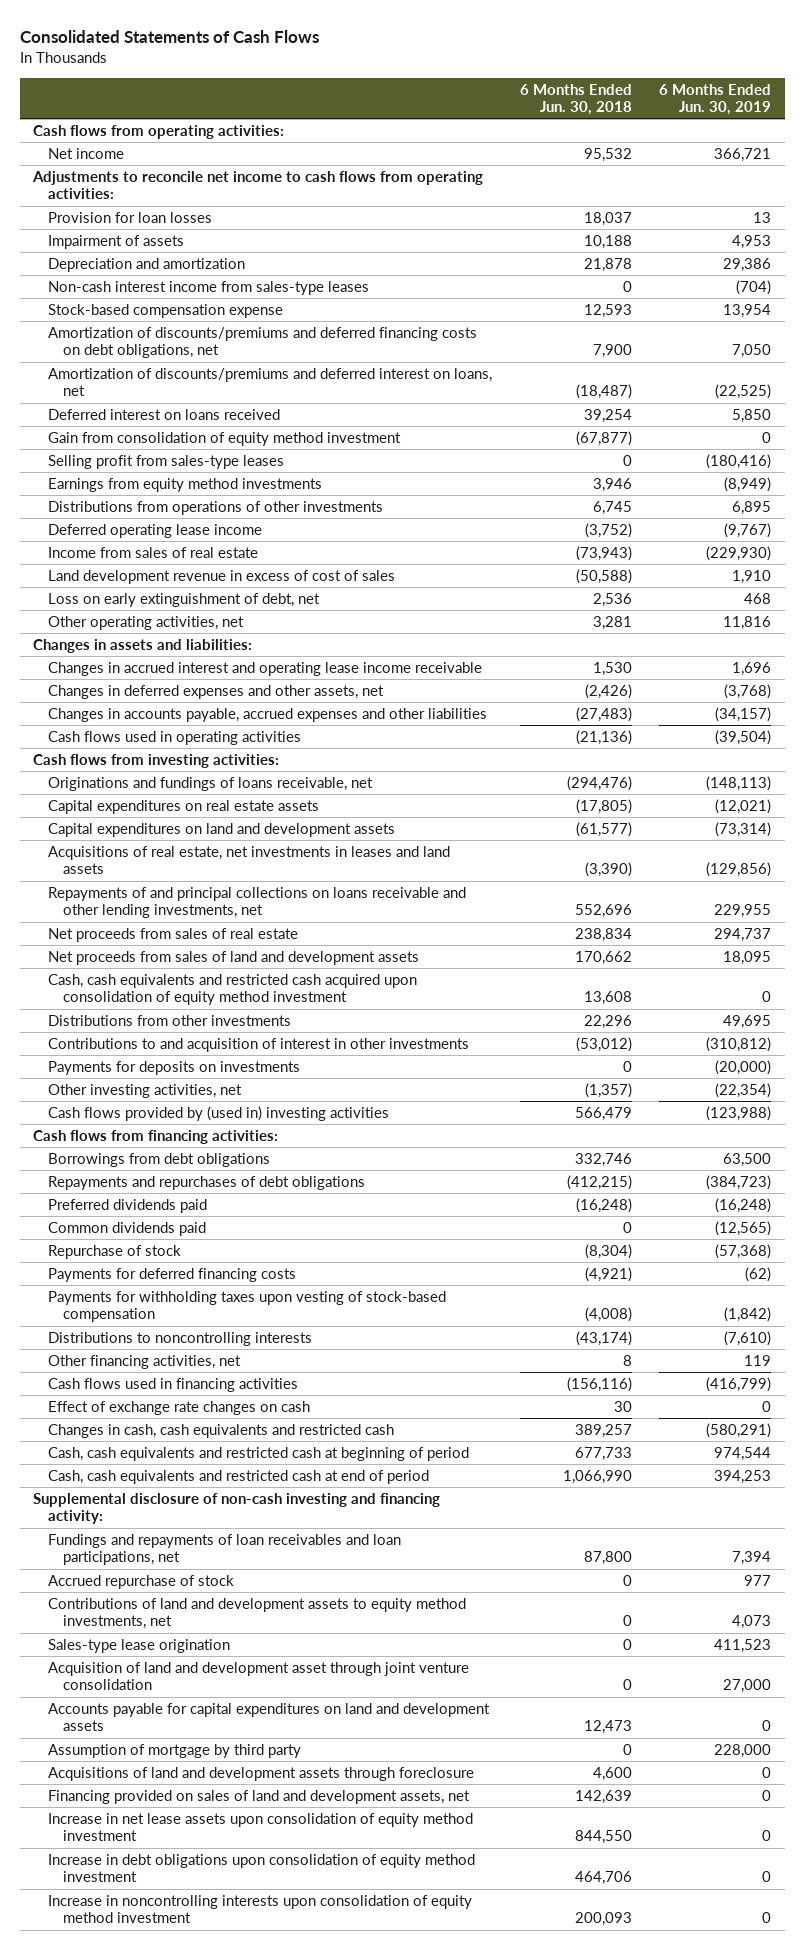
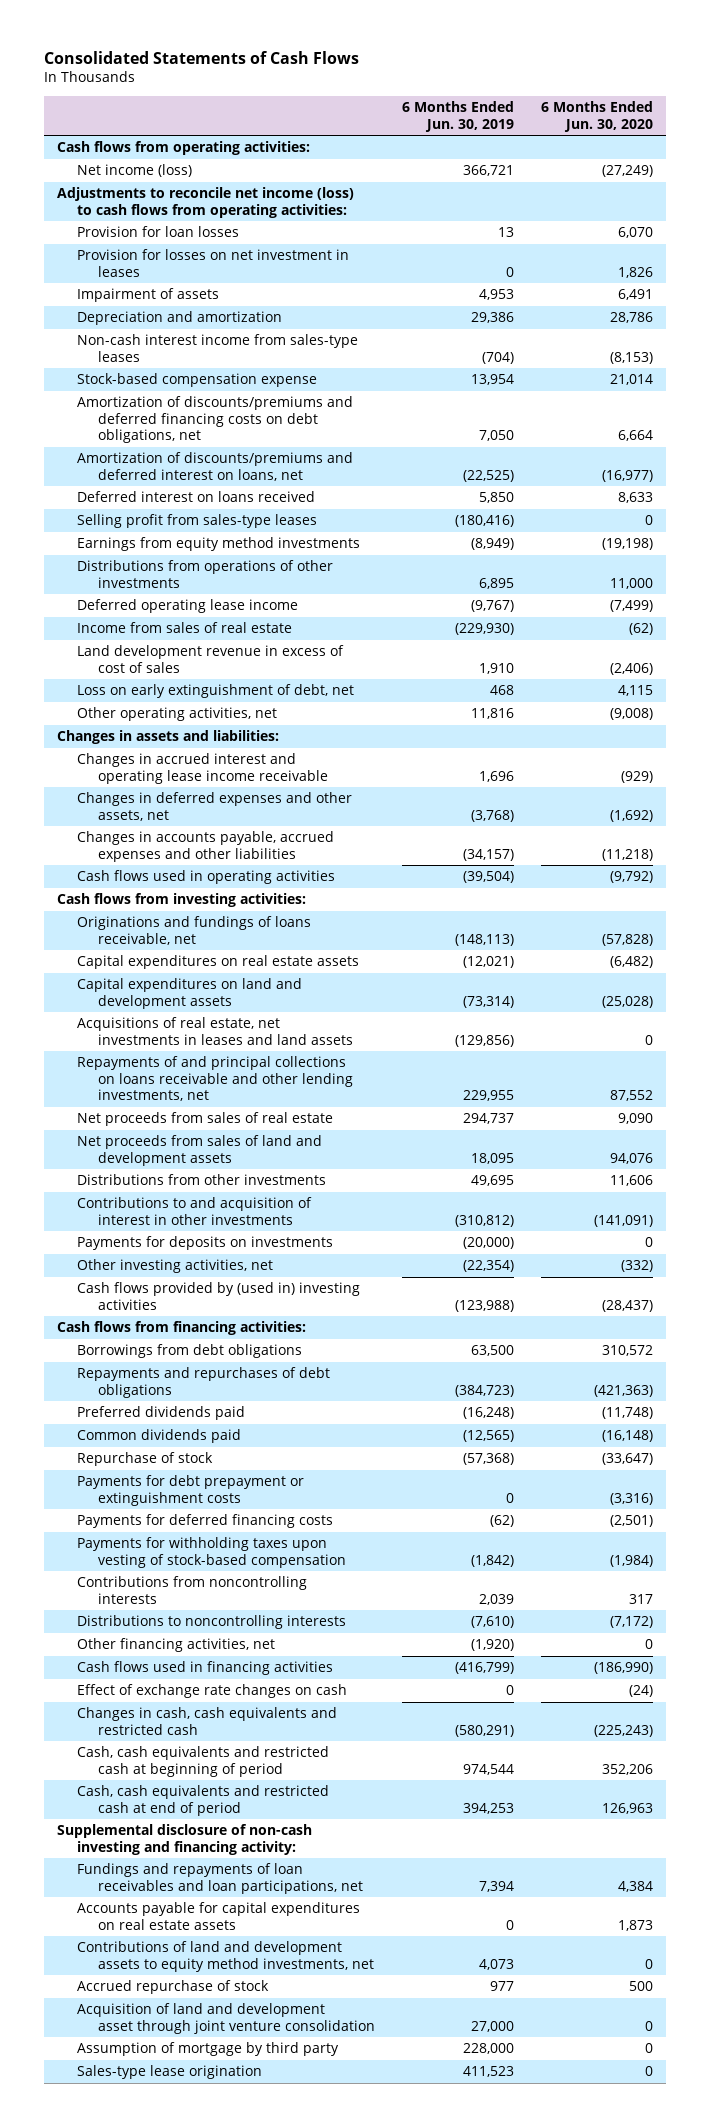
[519,83,632,116] 6 Months Ended Jun. 30, 2018 -> none
none -> [540,101,653,132] 6 Months Ended Jun. 30, 2020
[48,147,125,159] Net income -> [77,164,193,178] Net income (loss)
[32,170,484,200] Adjustments to reconcile net income to cash flows from operating activities: -> [57,187,355,218] Adjustments to reconcile net income (loss) to cash flows from operating activities:
none -> [77,249,350,277] Provision for losses on net investment in leases
[48,431,402,446] Gain from consolidation of equity method investment -> none
[48,973,418,1006] Cash, cash equivalents and restricted cash acquired upon consolidation of equity method investment -> none
none -> [77,1475,305,1506] Payments for debt prepayment or extinguishment costs
none -> [77,1576,308,1604] Contributions from noncontrolling interests
[744,1354,772,1366] 119 -> [470,1639,514,1652] (1,920)
none -> [77,1902,361,1930] Accounts payable for capital expenditures on real estate assets
[48,1574,235,1589] Accrued repurchase of stock -> [77,1980,270,1995] Accrued repurchase of stock
[48,1702,491,1732] Accounts payable for capital expenditures on land and development assets -> none
[48,1766,475,1781] Acquisitions of land and development assets through foreclosure -> none
[48,1789,471,1804] Financing provided on sales of land and development assets, net -> none
[48,1812,474,1842] Increase in net lease assets upon consolidation of equity method investment -> none
[48,1853,476,1883] Increase in debt obligations upon consolidation of equity method investment -> none
[48,1894,473,1924] Increase in noncontrolling interests upon consolidation of equity method investment -> none
[48,1638,231,1653] Sales-type lease origination -> [77,2065,263,2080] Sales-type lease origination

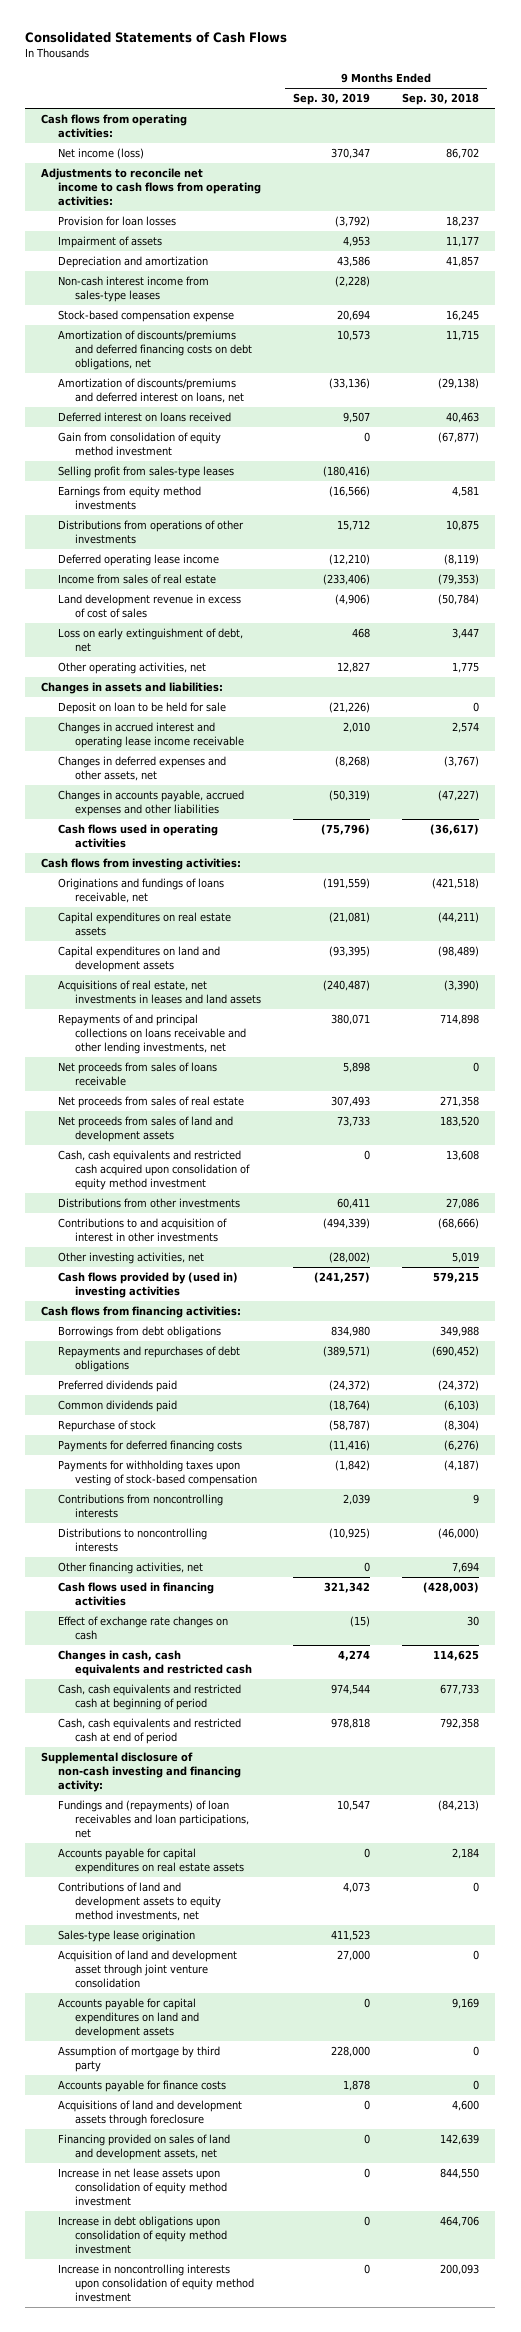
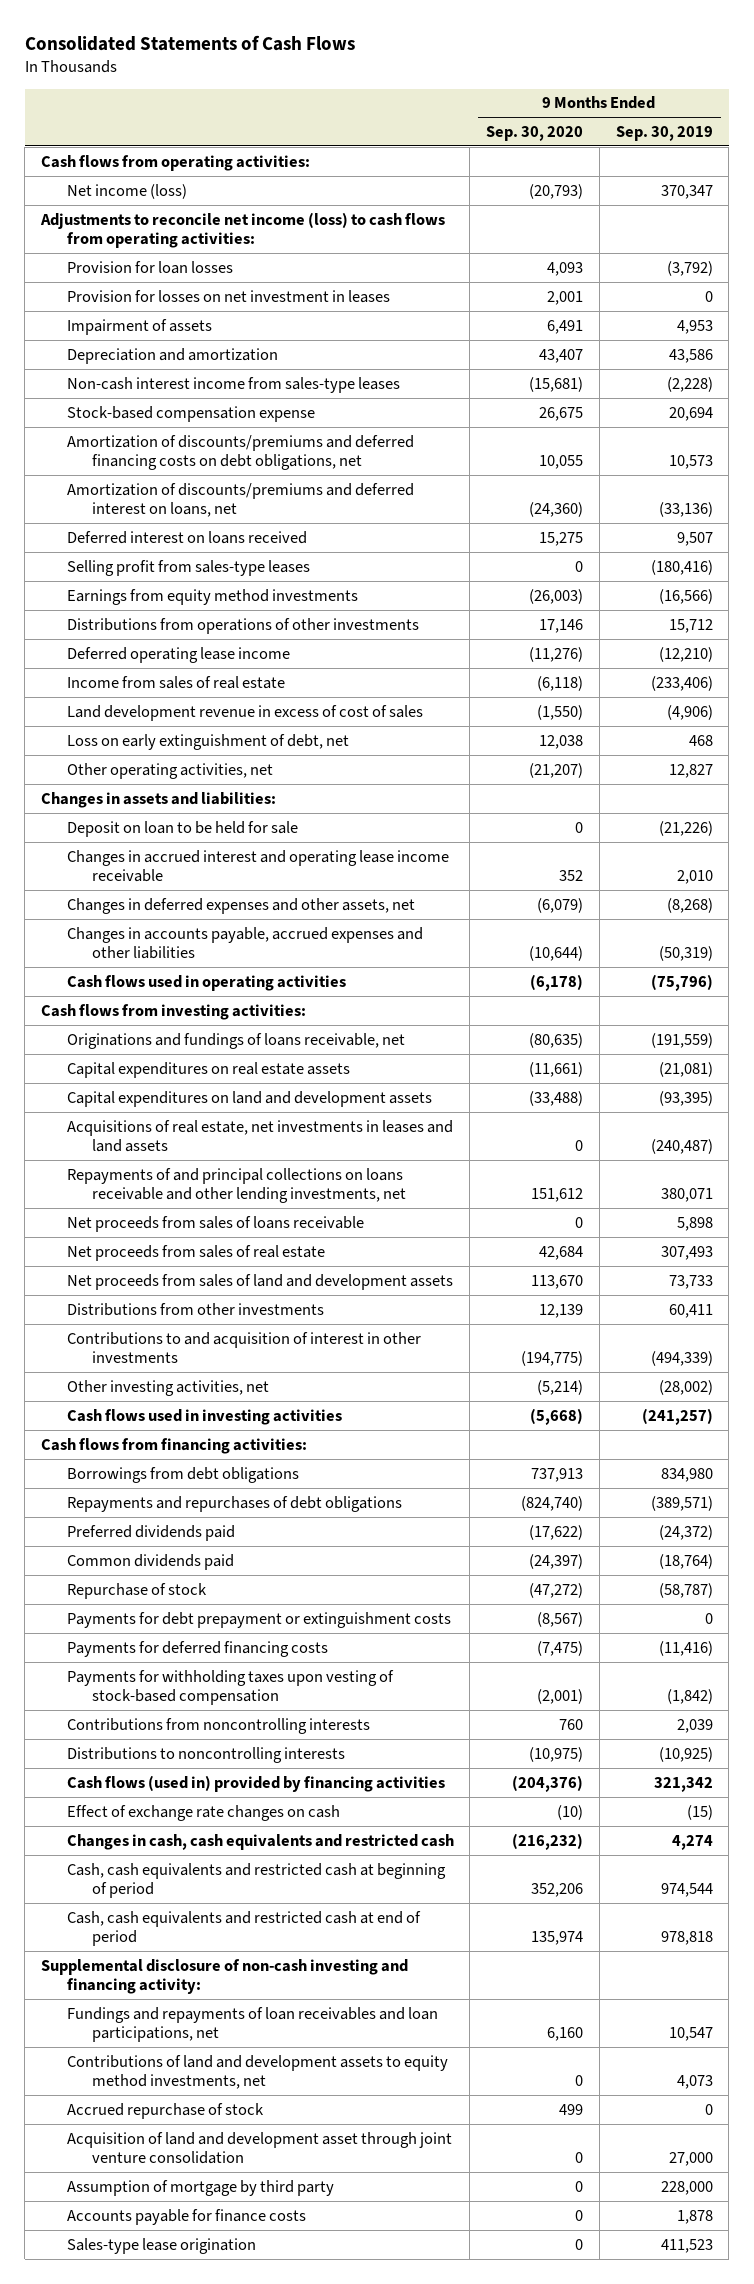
[402,93,480,106] Sep. 30, 2018 -> none
none -> [486,125,584,141] Sep. 30, 2020
[41,168,262,206] Adjustments to reconcile net income to cash flows from operating activities: -> [40,211,446,249] Adjustments to reconcile net income (loss) to cash flows from operating activities:
none -> [66,289,390,303] Provision for losses on net investment in leases
[58,432,222,456] Gain from consolidation of equity method investment -> none
[58,1150,250,1190] Cash, cash equivalents and restricted cash acquired upon consolidation of equity method investment -> none
[58,1272,239,1298] Cash flows provided by (used in) investing activities -> [66,1408,342,1425] Cash flows used in investing activities
none -> [66,1611,451,1628] Payments for debt prepayment or extinguishment costs
[58,1562,204,1575] Other financing activities, net -> none
[58,1582,215,1606] Cash flows used in financing activities -> [66,1774,445,1792] Cash flows (used in) provided by financing activities
[58,1848,244,1874] Accounts payable for capital expenditures on real estate assets -> none
[58,1800,249,1838] Fundings and (repayments) of loan receivables and loan participations, net -> [66,2006,438,2043] Fundings and repayments of loan receivables and loan participations, net
none -> [66,2102,264,2119] Accrued repurchase of stock
[58,1998,199,2038] Accounts payable for capital expenditures on land and development assets -> none
[58,2100,243,2126] Acquisitions of land and development assets through foreclosure -> none
[58,2134,231,2160] Financing provided on sales of land and development assets, net -> none
[58,2168,227,2206] Increase in net lease assets upon consolidation of equity method investment -> none
[58,2216,227,2254] Increase in debt obligations upon consolidation of equity method investment -> none
[58,2264,254,2302] Increase in noncontrolling interests upon consolidation of equity method investment -> none
[58,1930,196,1943] Sales-type lease origination -> [66,2237,256,2254] Sales-type lease origination

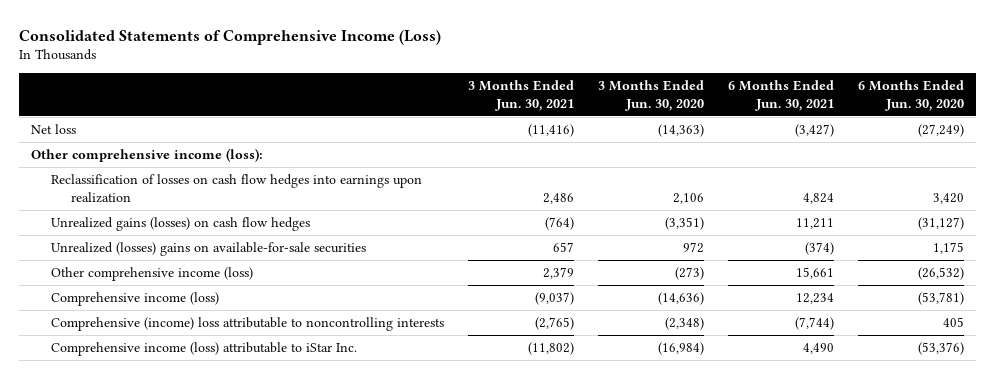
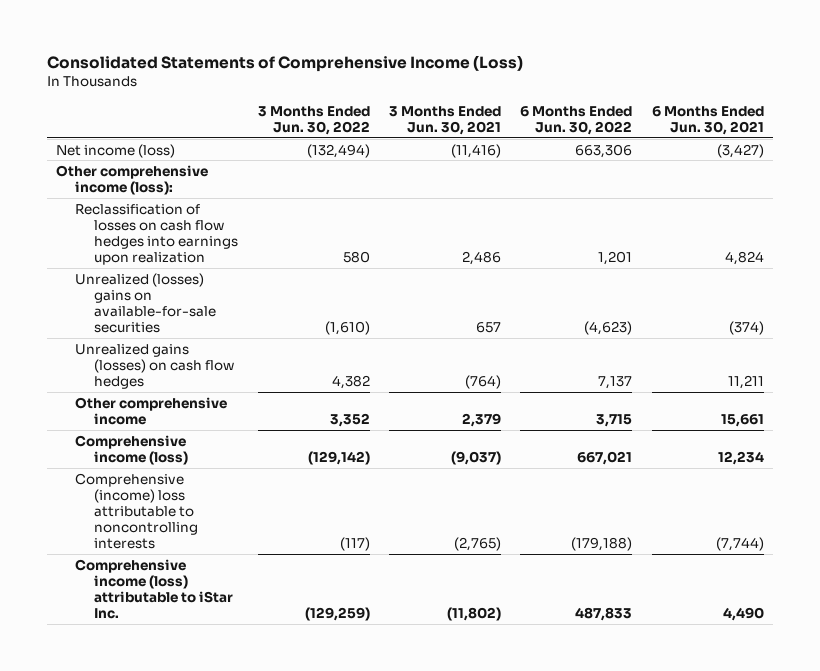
[598,80,705,111] 3 Months Ended Jun. 30, 2020 -> none
[858,80,965,111] 6 Months Ended Jun. 30, 2020 -> none
none -> [257,105,370,135] 3 Months Ended Jun. 30, 2022
none -> [520,105,633,135] 6 Months Ended Jun. 30, 2022
[31,124,77,135] Net loss -> [56,143,176,158] Net income (loss)
[51,217,311,232] Unrealized gains (losses) on cash flow hedges -> [75,343,235,389] Unrealized gains (losses) on cash flow hedges
[51,267,254,282] Other comprehensive income (loss) -> [75,396,228,425] Other comprehensive income

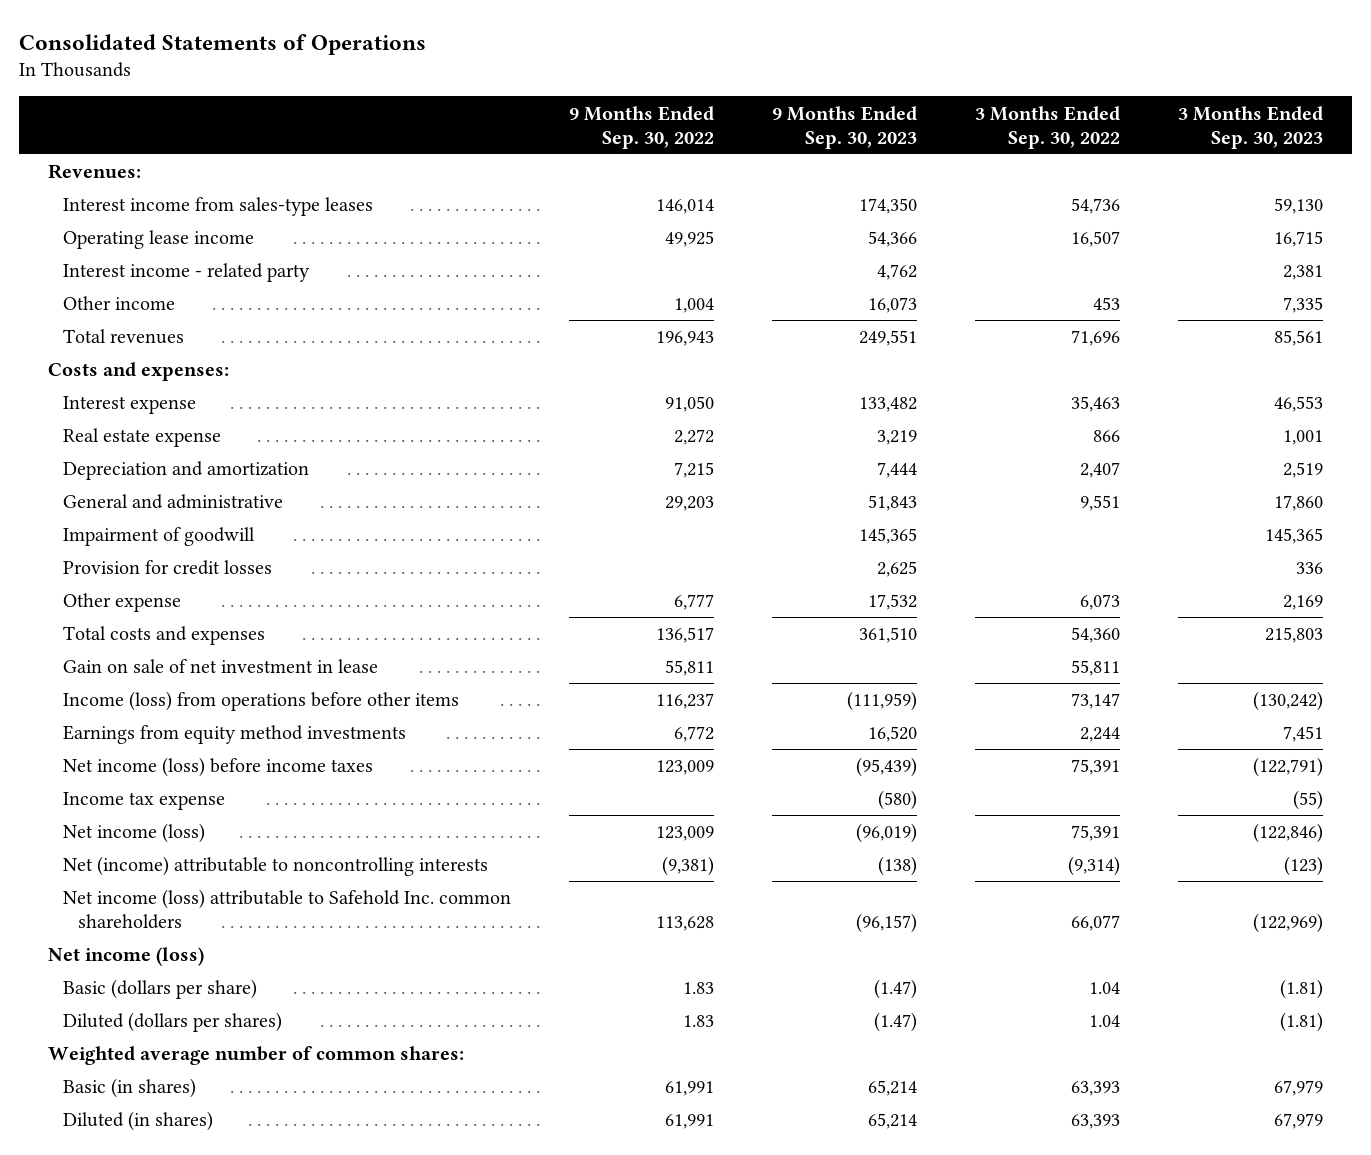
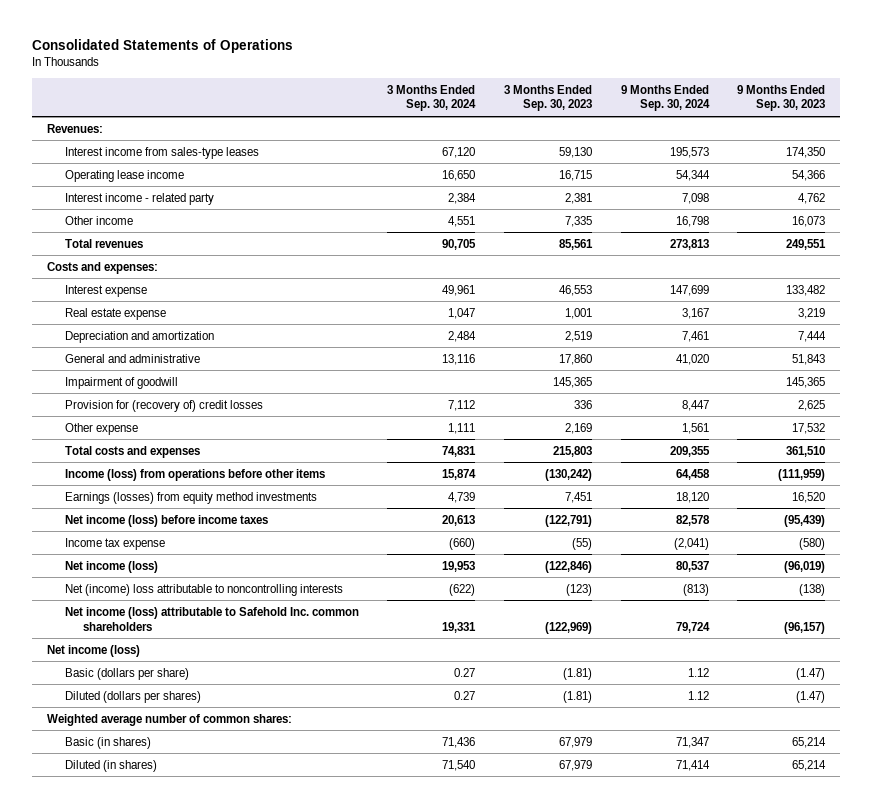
[568,105,714,149] 9 Months Ended Sep. 30, 2022 -> none
[975,105,1121,149] 3 Months Ended Sep. 30, 2022 -> none
none -> [387,84,477,112] 3 Months Ended Sep. 30, 2024
none -> [620,84,710,112] 9 Months Ended Sep. 30, 2024
[62,560,272,576] Provision for credit losses -> [64,399,263,412] Provision for (recovery of) credit losses
[62,659,378,674] Gain on sale of net investment in lease -> none
[62,725,406,745] Earnings from equity method investments -> [64,491,317,504] Earnings (losses) from equity method investments
[62,856,488,877] Net (income) attributable to noncontrolling interests -> [64,583,343,596] Net (income) loss attributable to noncontrolling interests

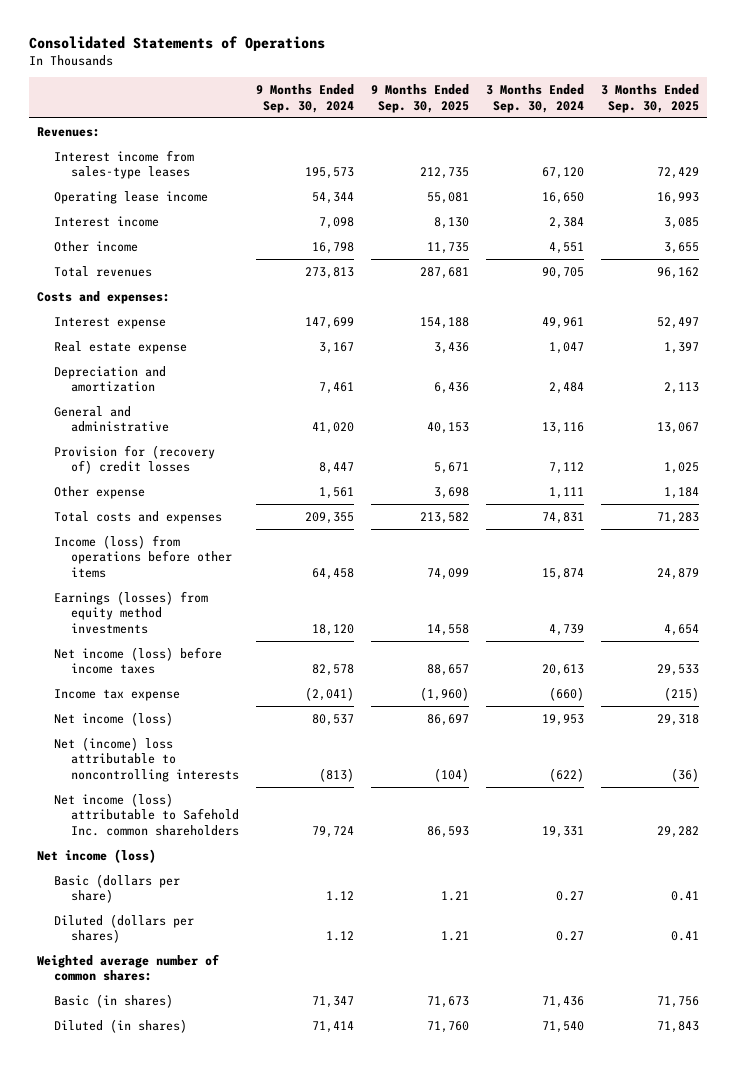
[503,84,592,112] 3 Months Ended Sep. 30, 2023 -> none
[737,84,826,112] 9 Months Ended Sep. 30, 2023 -> none
none -> [370,84,469,113] 9 Months Ended Sep. 30, 2025
none -> [600,84,699,113] 3 Months Ended Sep. 30, 2025
[64,192,214,205] Interest income - related party -> [53,215,159,227] Interest income
[64,376,178,389] Impairment of goodwill -> none

